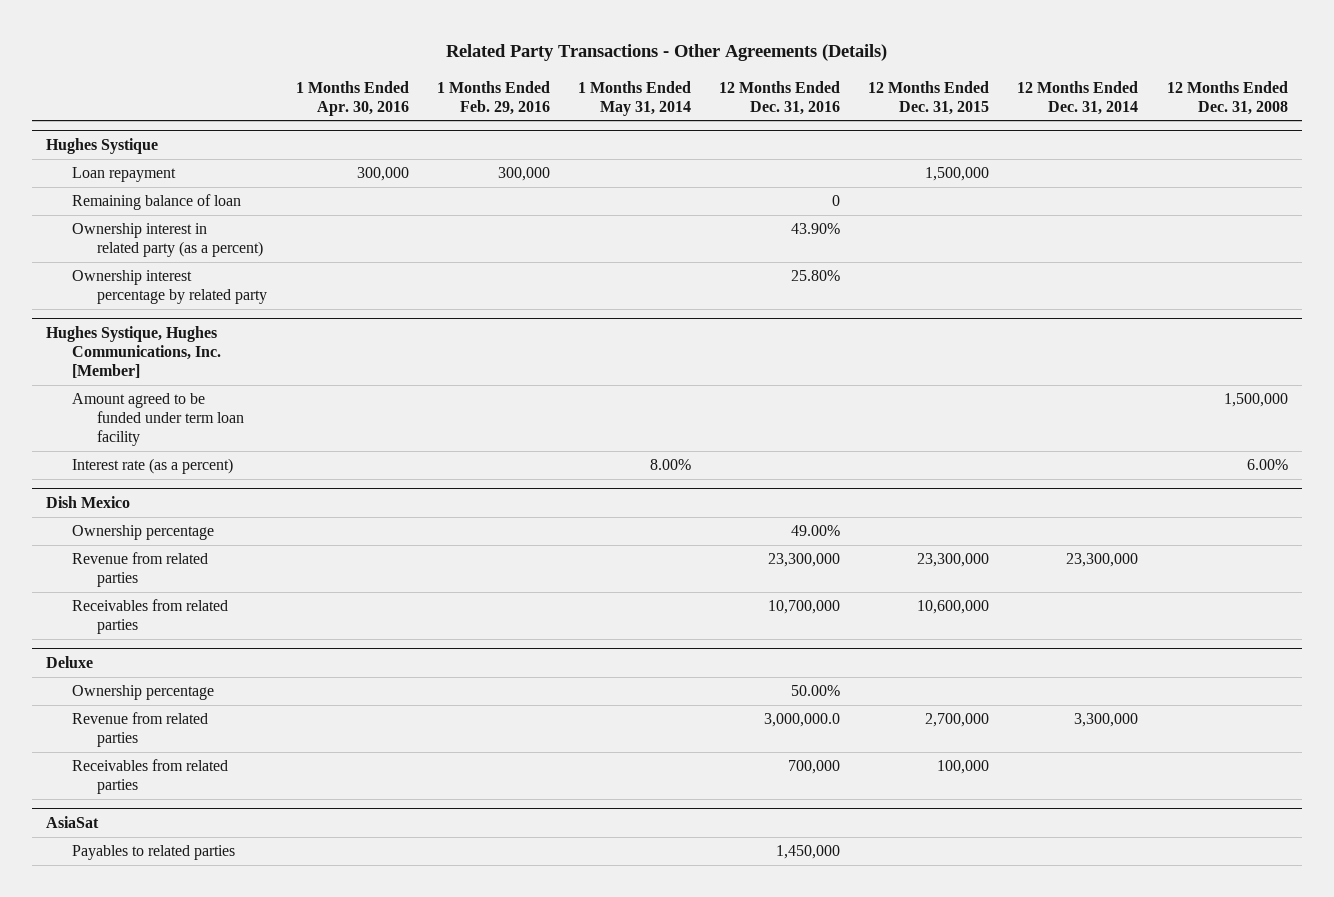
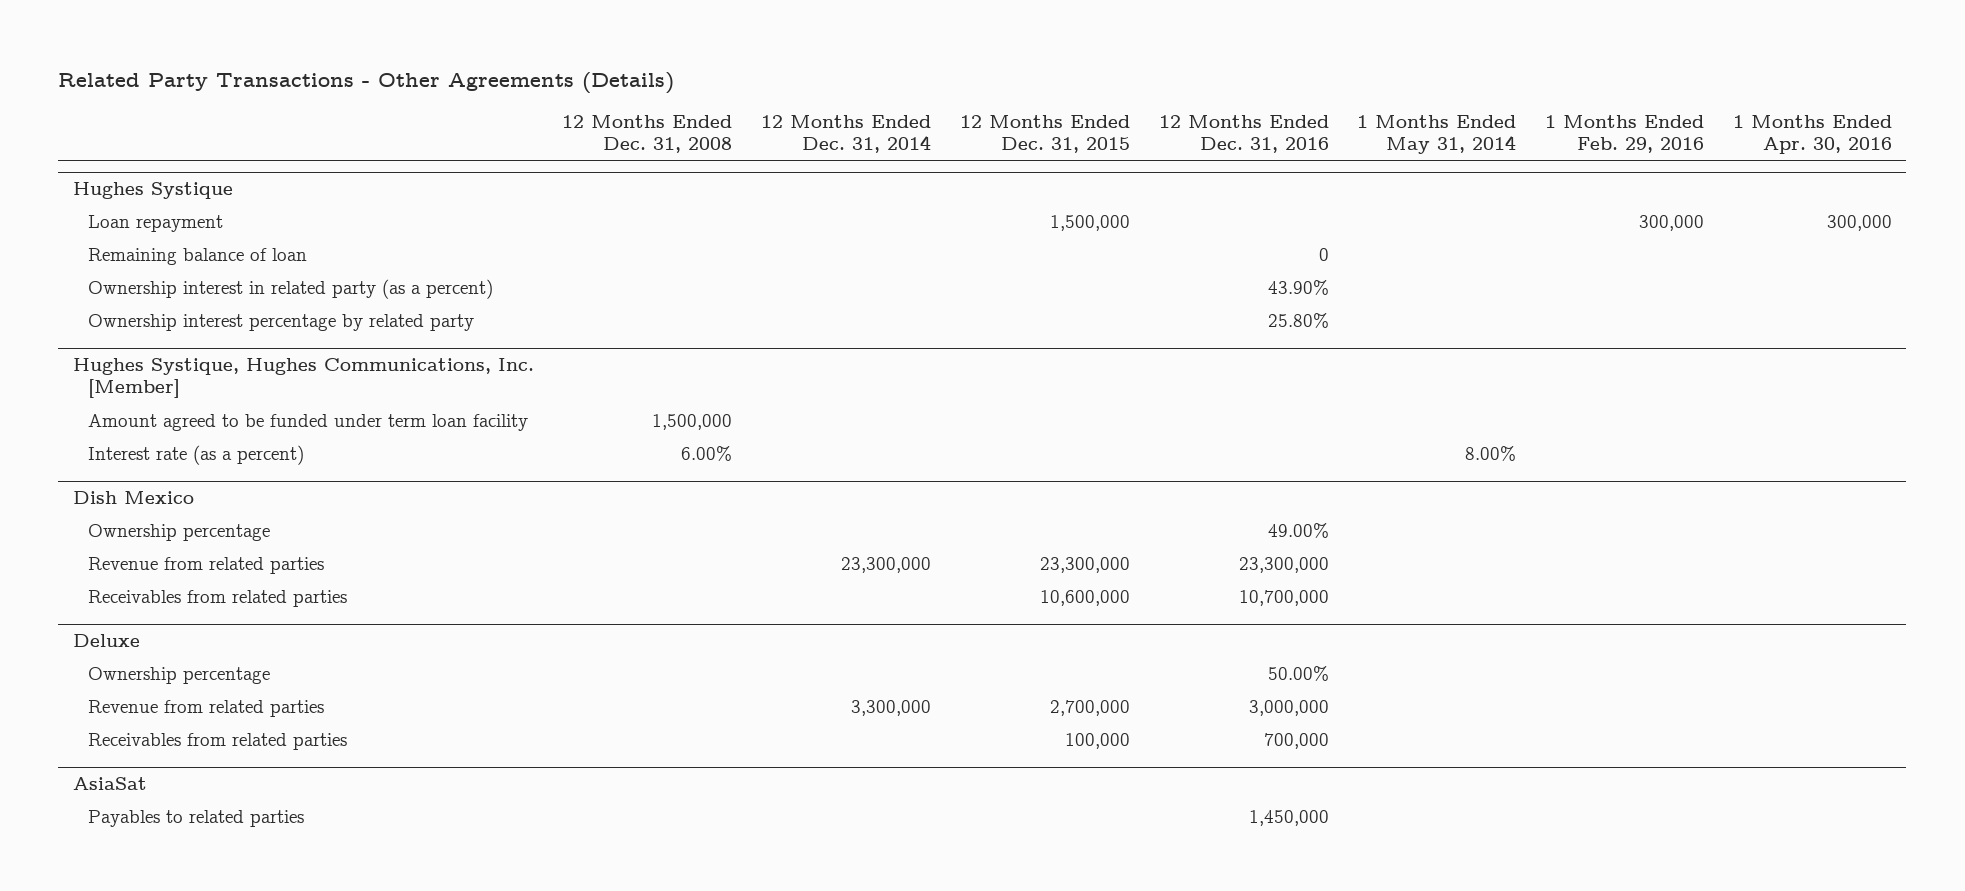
[764,713,841,728] 3,000,000.0 -> [1248,699,1329,716] 3,000,000

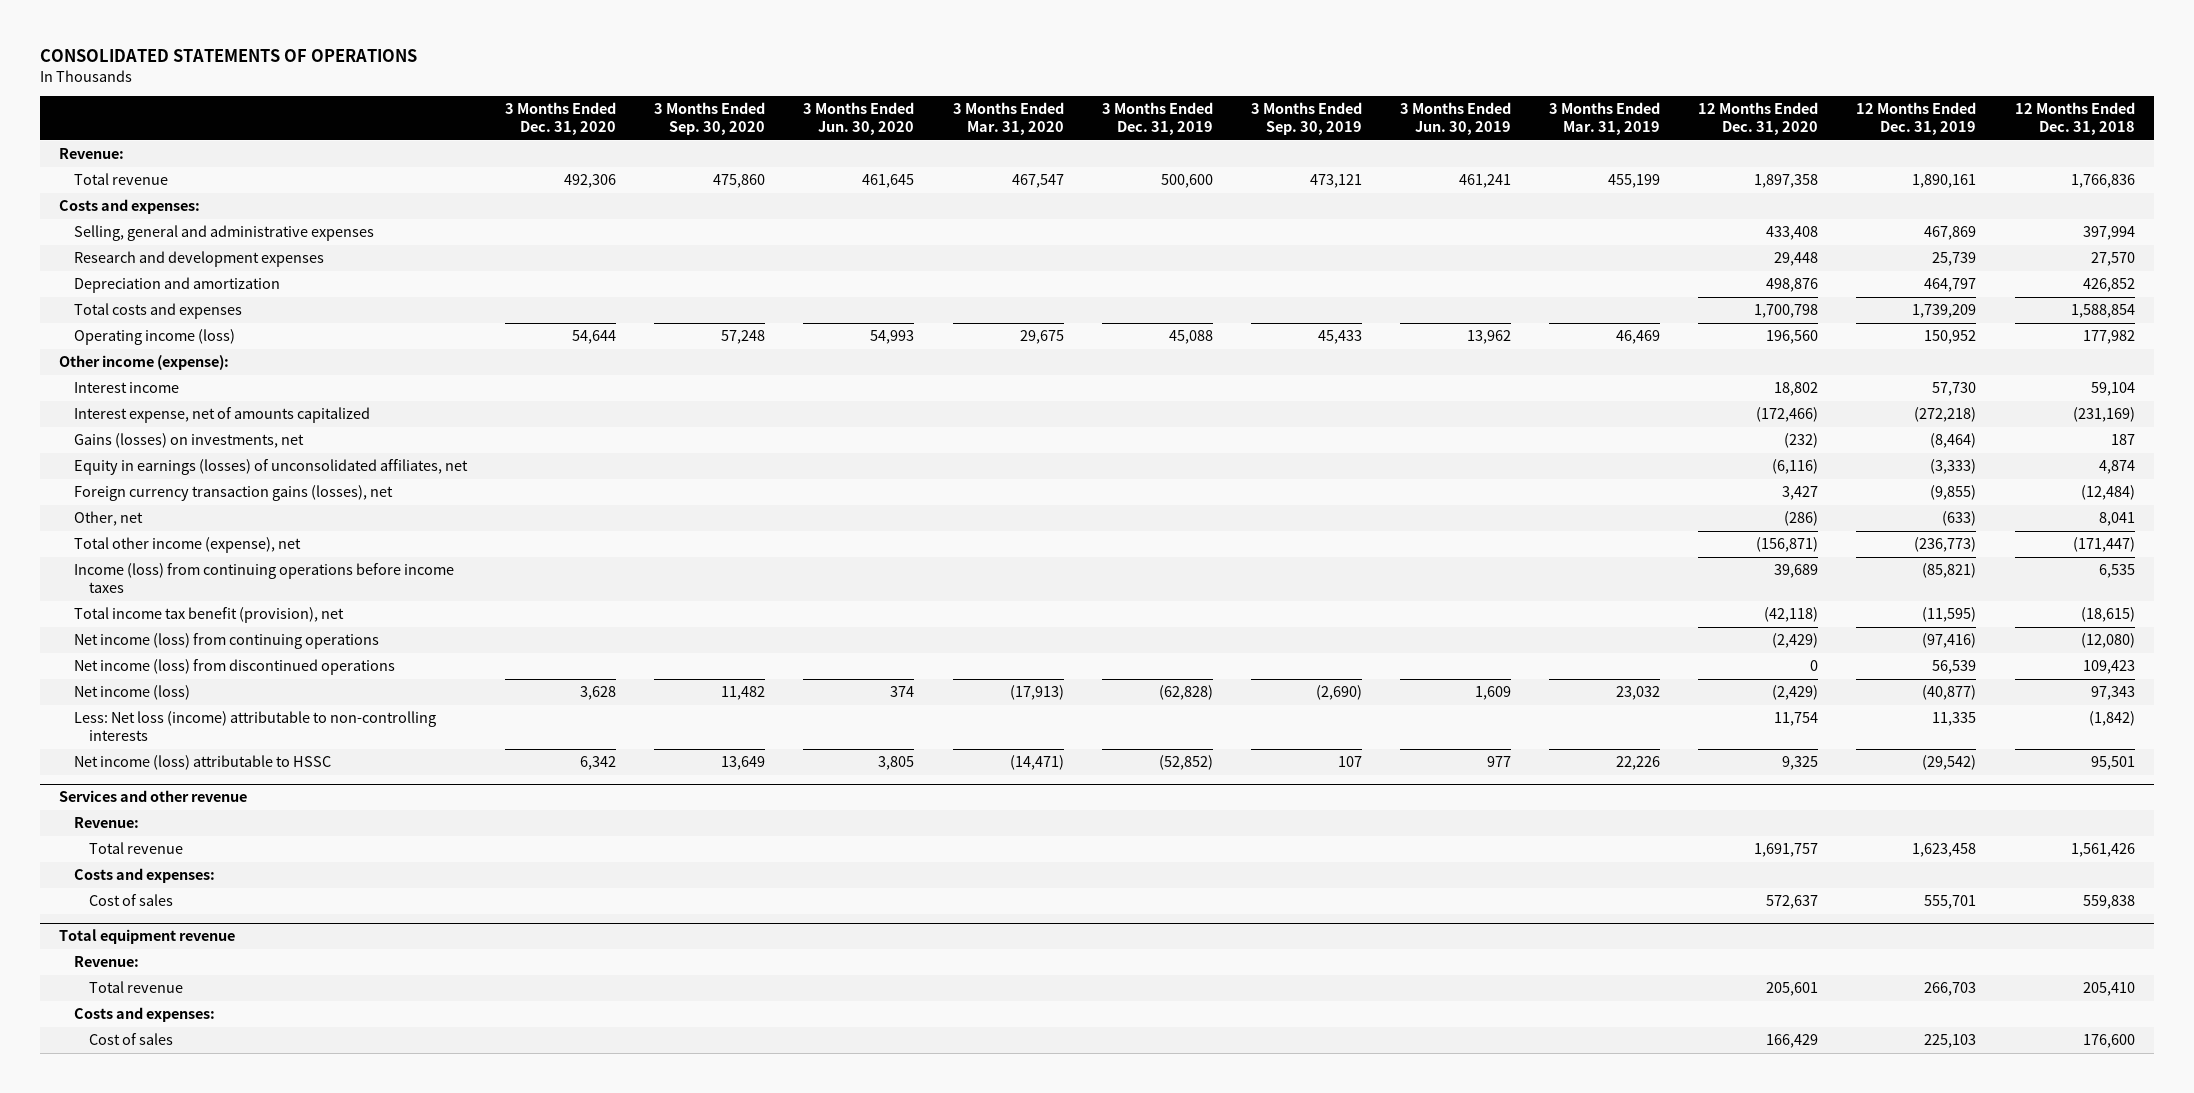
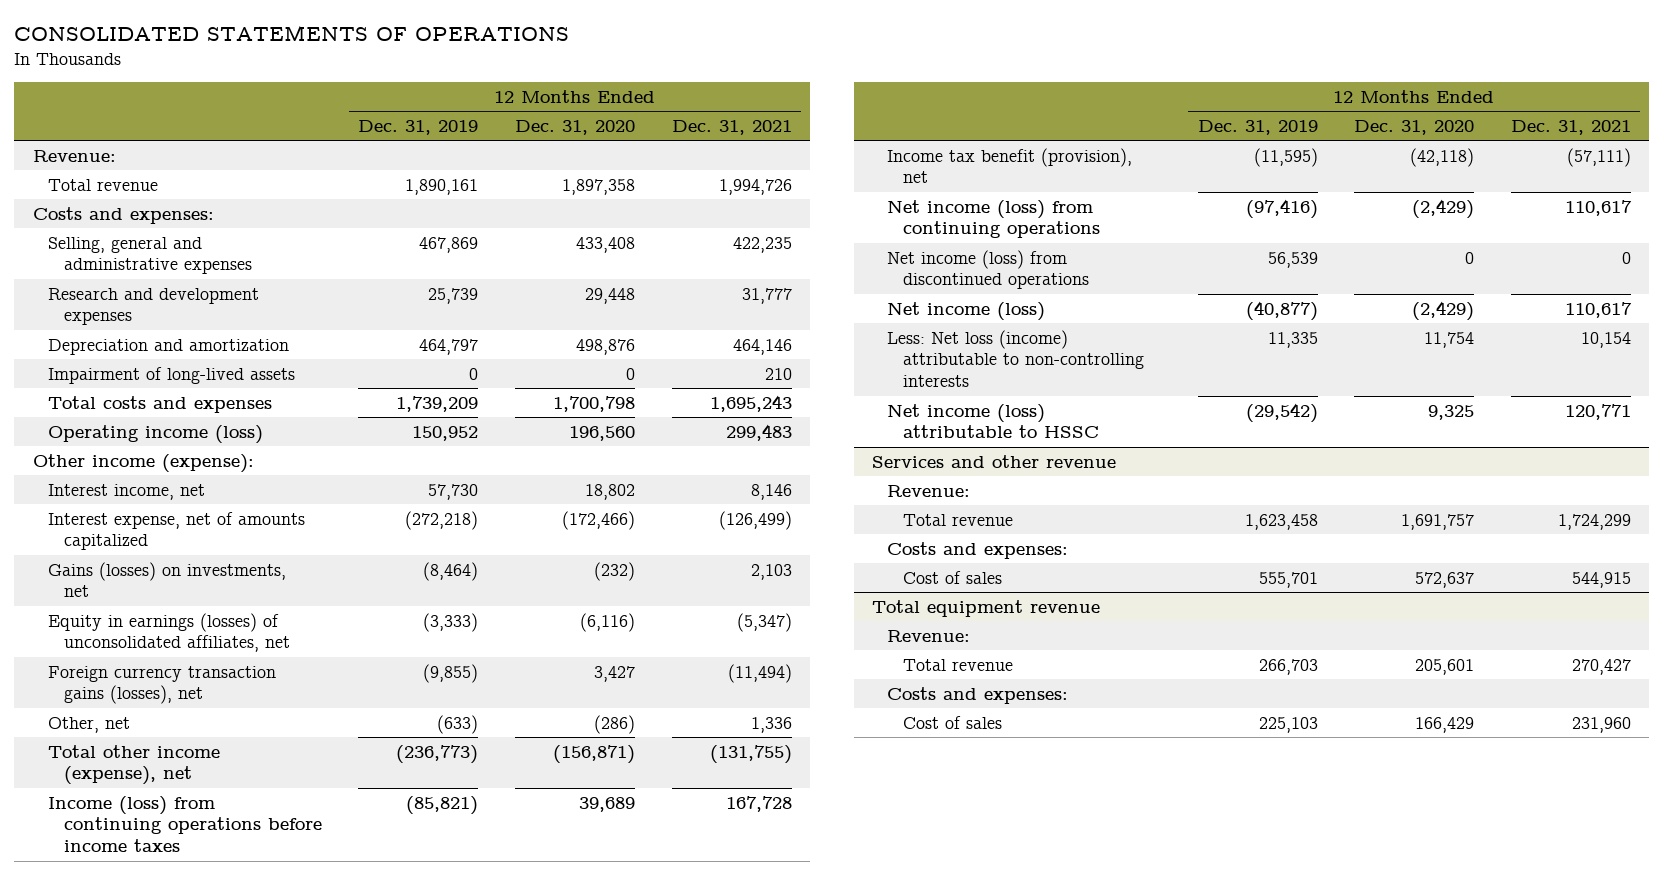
[505,101,617,135] 3 Months Ended Dec. 31, 2020 -> none
[654,101,766,135] 3 Months Ended Sep. 30, 2020 -> none
[803,101,915,135] 3 Months Ended Jun. 30, 2020 -> none
[952,101,1064,135] 3 Months Ended Mar. 31, 2020 -> none
[1101,101,1213,135] 3 Months Ended Dec. 31, 2019 -> none
[1250,101,1362,135] 3 Months Ended Sep. 30, 2019 -> none
[1399,101,1511,135] 3 Months Ended Jun. 30, 2019 -> none
[1549,101,1661,135] 3 Months Ended Mar. 31, 2019 -> none
[2014,101,2135,135] 12 Months Ended Dec. 31, 2018 -> none
none -> [671,119,792,135] Dec. 31, 2021
none -> [48,366,296,384] Impairment of long-lived assets
[73,381,179,393] Interest income -> [48,483,206,500] Interest income, net
[73,606,344,623] Total income tax benefit (provision), net -> [887,147,1133,184] Income tax benefit (provision), net

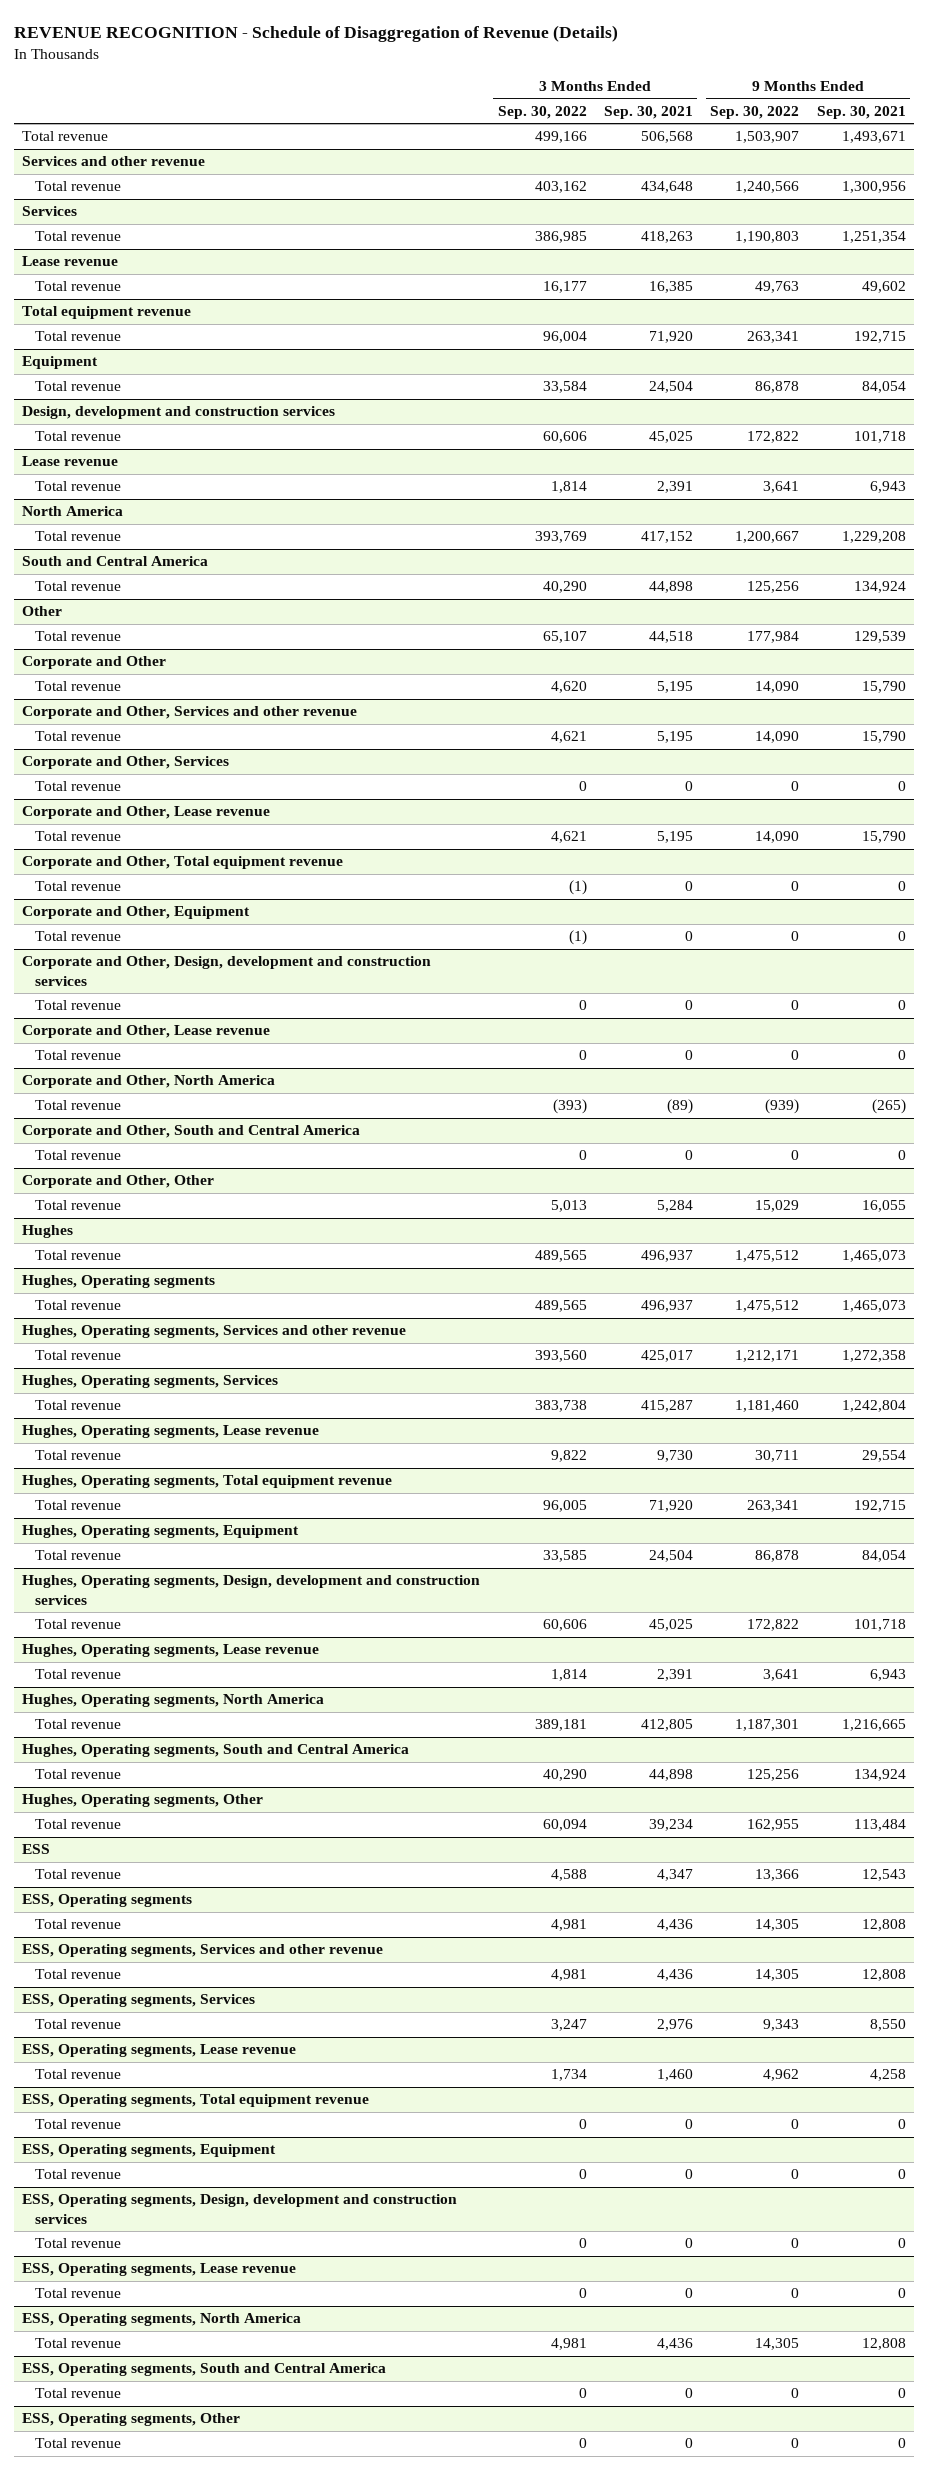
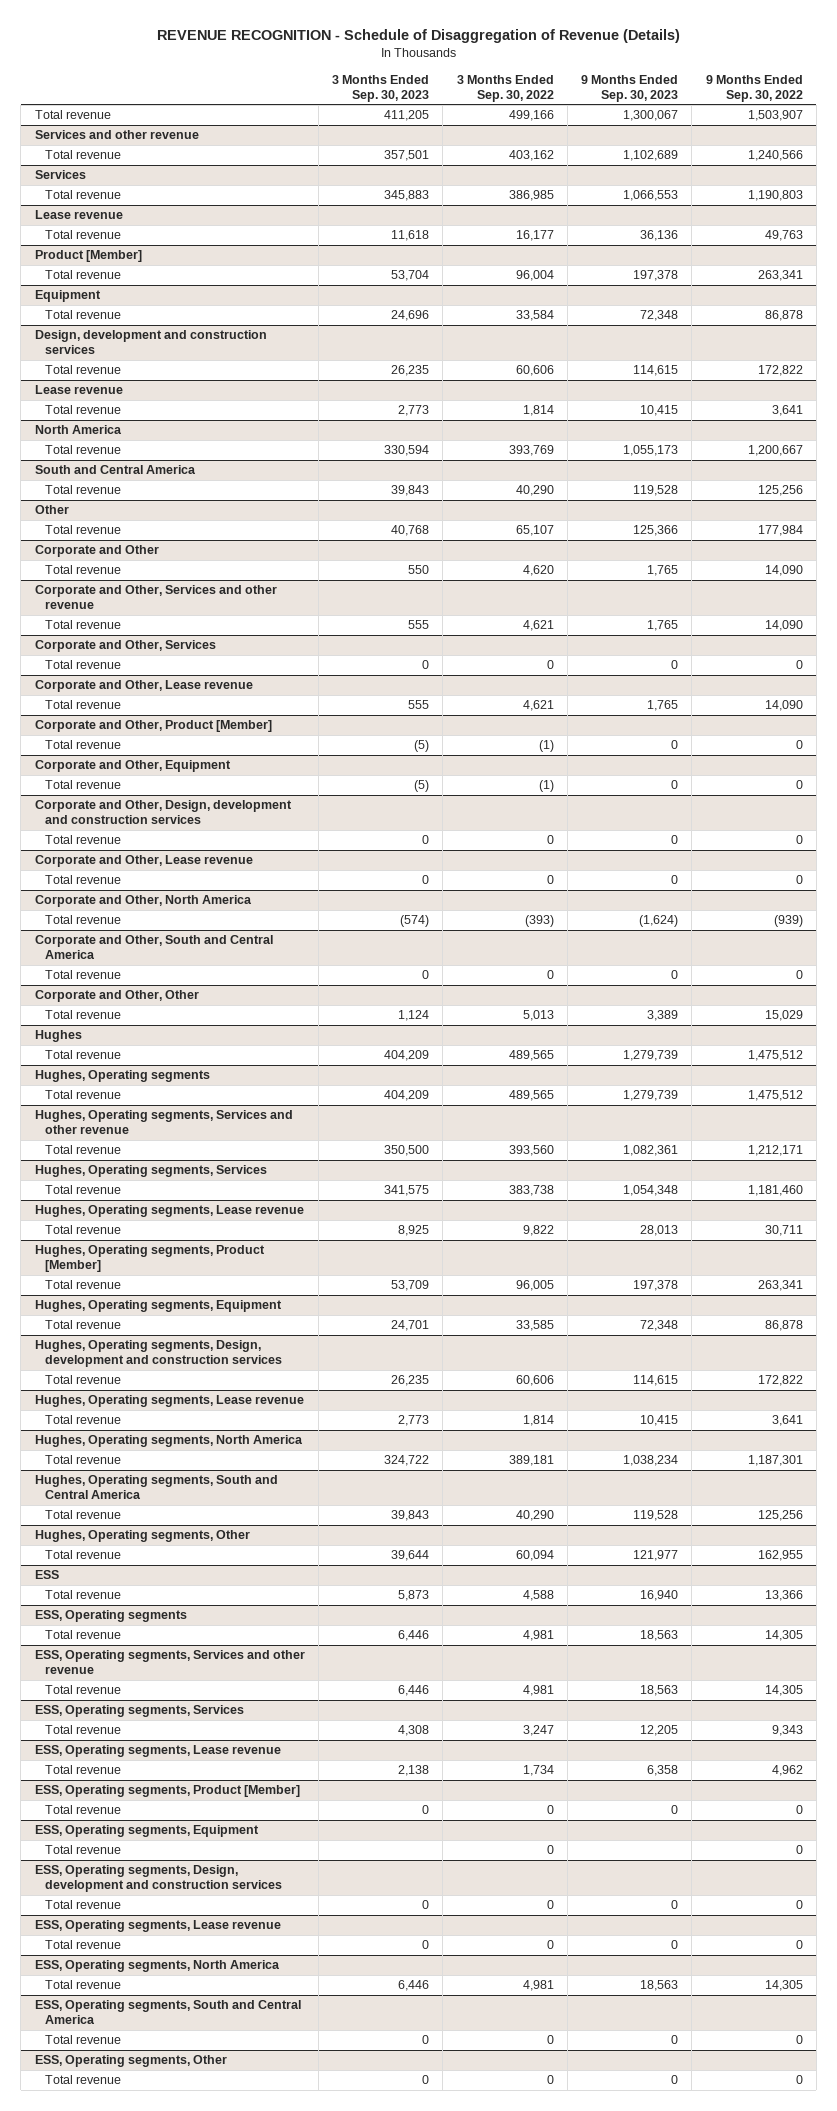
[604,106,694,120] Sep. 30, 2021 -> none
[816,106,906,120] Sep. 30, 2021 -> none
none -> [332,74,430,102] 3 Months Ended Sep. 30, 2023
none -> [581,74,679,102] 9 Months Ended Sep. 30, 2023
[22,306,192,320] Total equipment revenue -> [34,250,142,263] Product [Member]
[22,856,344,870] Corporate and Other, Total equipment revenue -> none
none -> [34,720,272,733] Corporate and Other, Product [Member]
[22,1475,393,1489] Hughes, Operating segments, Total equipment revenue -> none
none -> [34,1245,265,1273] Hughes, Operating segments, Product [Member]
[22,2094,370,2108] ESS, Operating segments, Total equipment revenue -> none
none -> [34,1785,300,1798] ESS, Operating segments, Product [Member]

